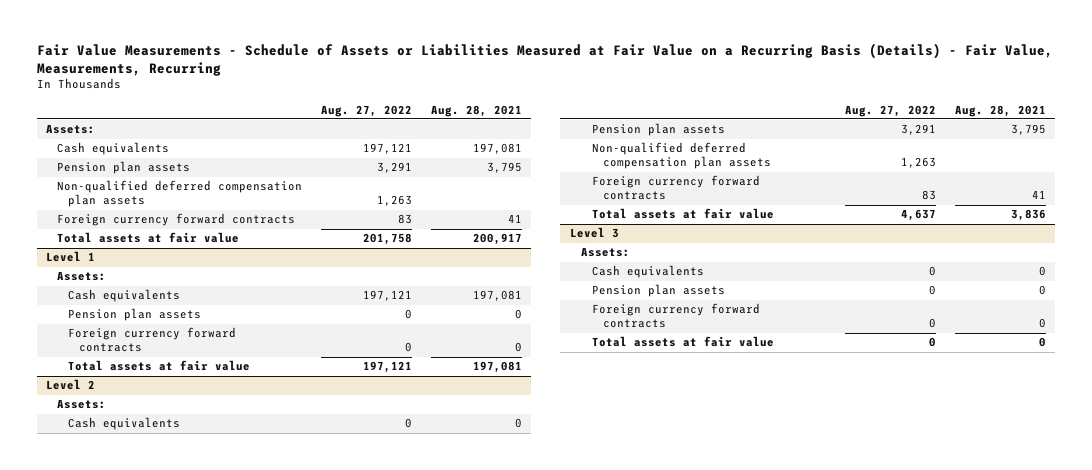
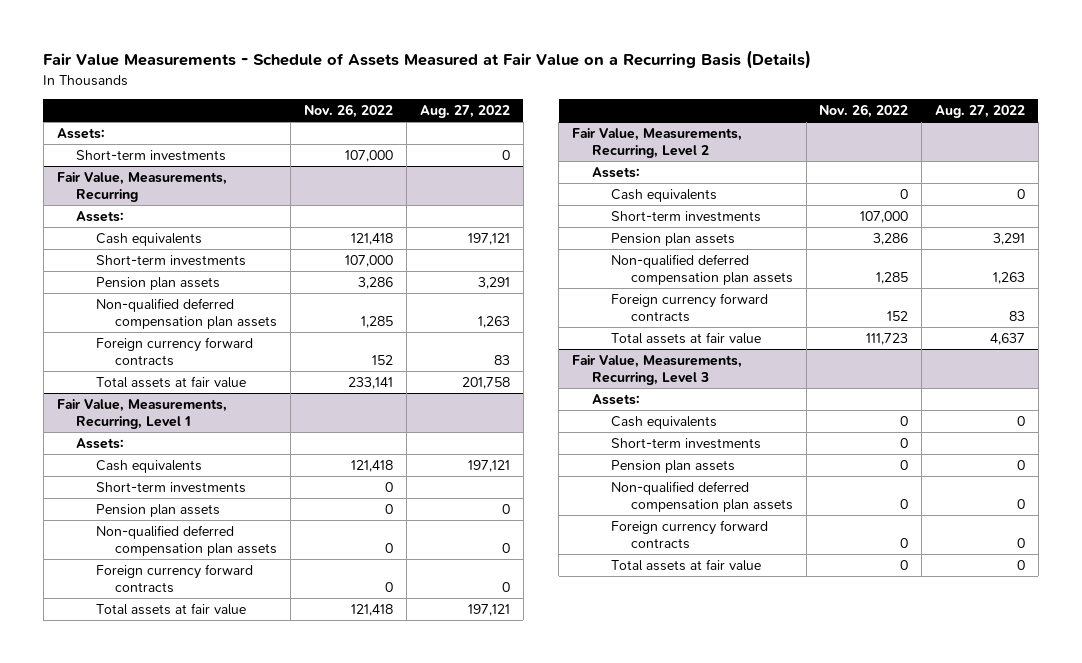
[36,42,1053,76] Fair Value Measurements - Schedule of Assets or Liabilities Measured at Fair Value on a Recurring Basis (Details) - Fair Value, Measurements, Recurring -> [43,50,812,70] Fair Value Measurements - Schedule of Assets Measured at Fair Value on a Recurring Basis (Details)
[430,104,522,117] Aug. 28, 2021 -> none
none -> [304,103,394,118] Nov. 26, 2022
none -> [76,150,227,162] Short-term investments
none -> [56,172,227,202] Fair Value, Measurements, Recurring
none -> [76,211,125,223] Assets:
none -> [95,255,246,267] Short-term investments
[46,251,96,263] Level 1 -> none
none -> [56,399,227,429] Fair Value, Measurements, Recurring, Level 1
none -> [95,482,246,494] Short-term investments
none -> [95,525,278,556] Non-qualified deferred compensation plan assets
[46,379,96,391] Level 2 -> none
none -> [571,128,742,158] Fair Value, Measurements, Recurring, Level 2
none -> [611,211,762,223] Short-term investments
[569,227,619,239] Level 3 -> none
none -> [571,355,742,385] Fair Value, Measurements, Recurring, Level 3
none -> [611,438,762,450] Short-term investments
none -> [611,481,793,512] Non-qualified deferred compensation plan assets

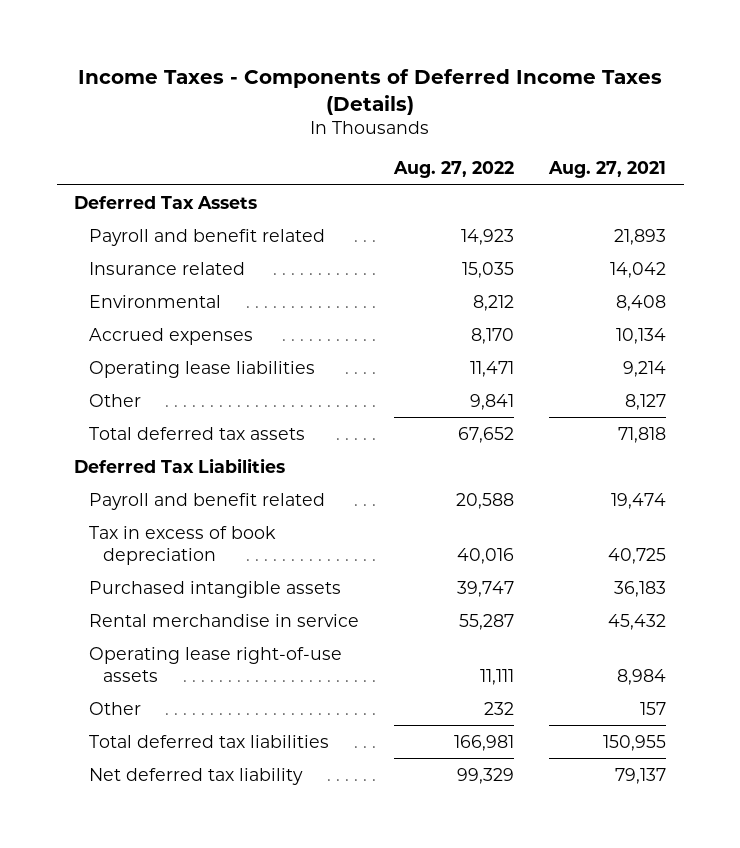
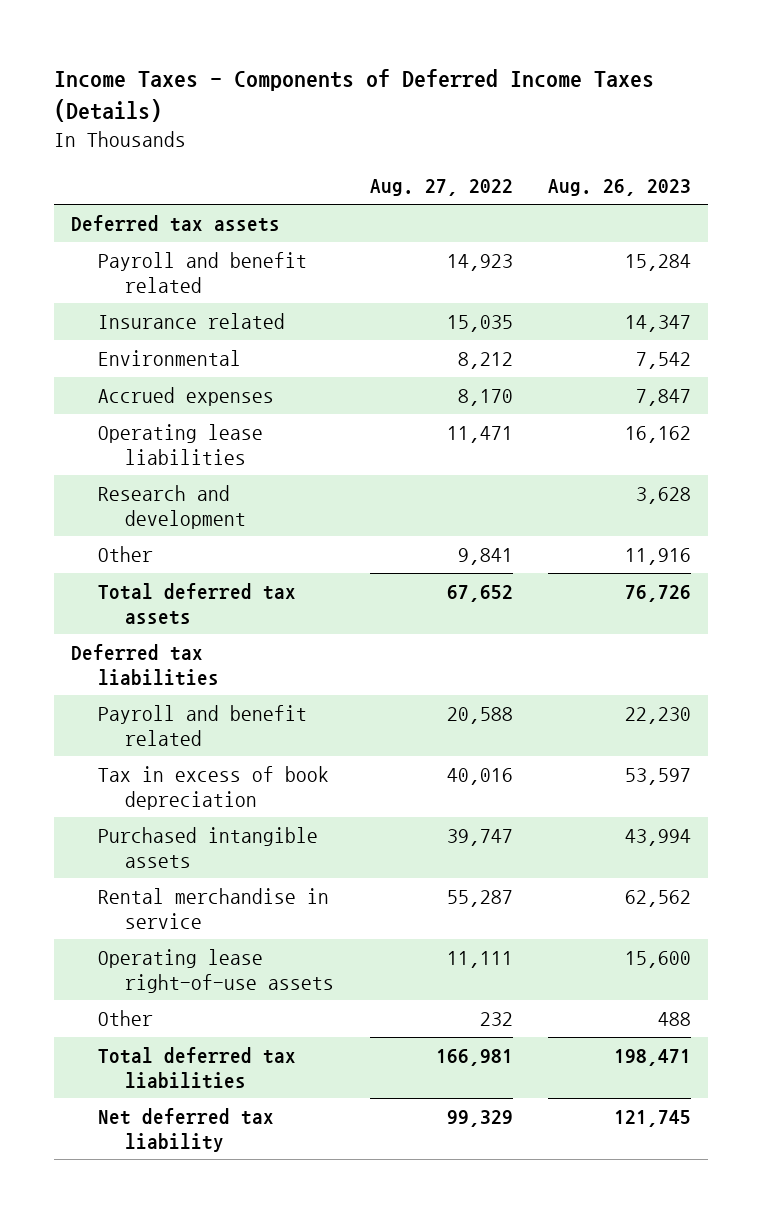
[548,161,667,179] Aug. 27, 2021 -> none
none -> [547,179,691,197] Aug. 26, 2023
[74,195,258,209] Deferred Tax Assets -> [71,215,281,233] Deferred tax assets
none -> [98,485,247,529] Research and development
[74,457,286,473] Deferred Tax Liabilities -> [71,644,220,686] Deferred tax liabilities

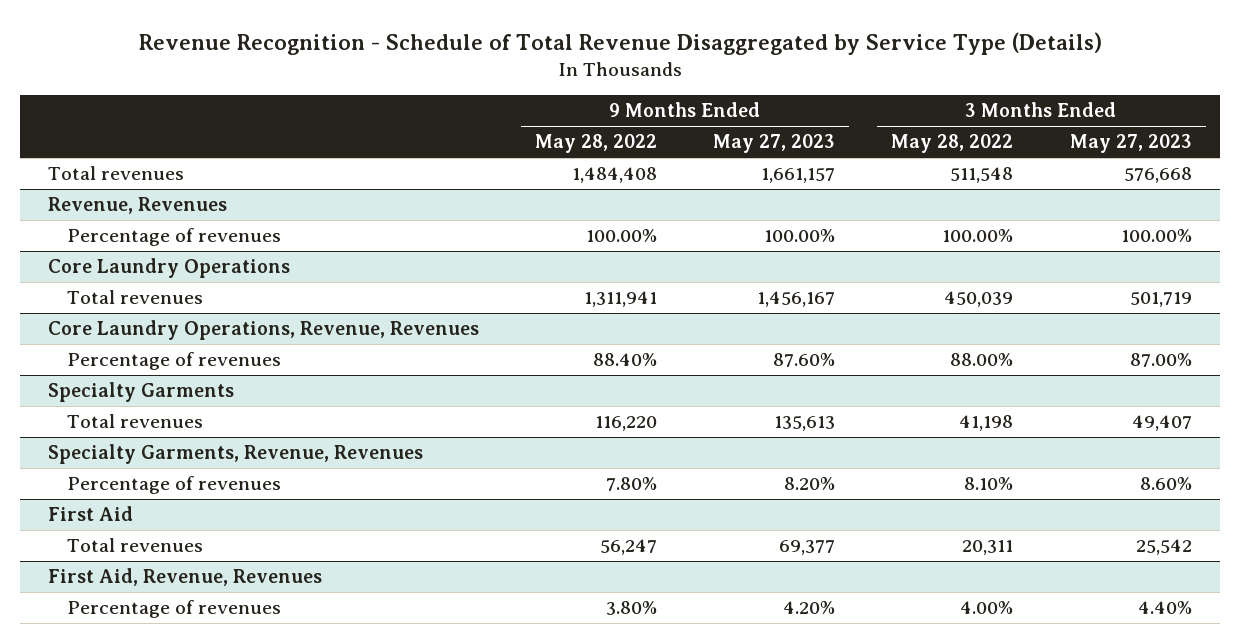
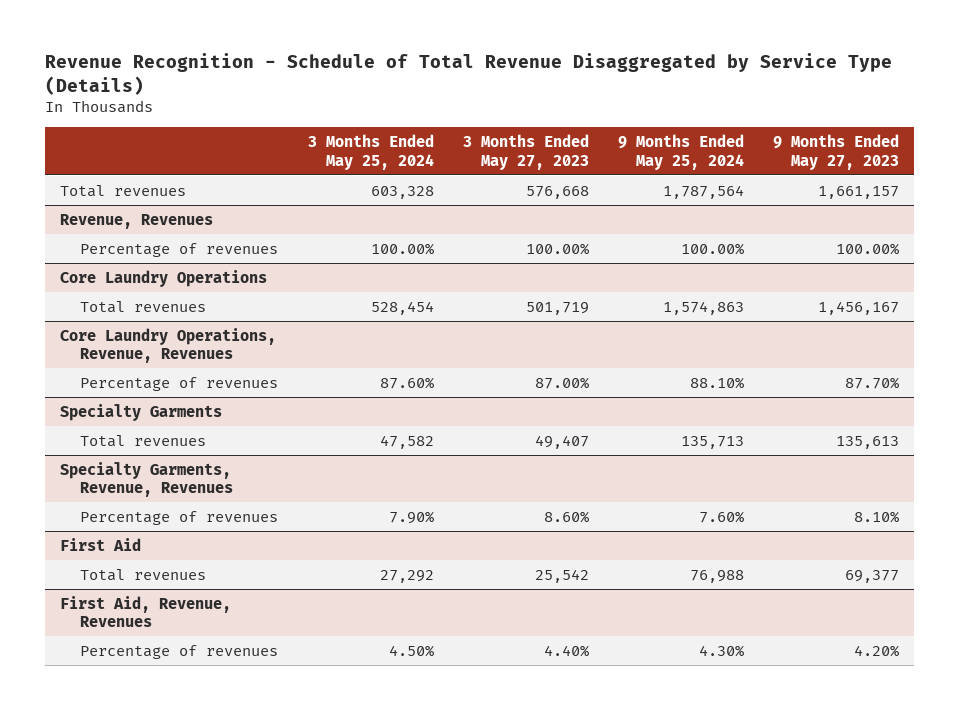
[535,134,658,154] May 28, 2022 -> none
[891,134,1014,154] May 28, 2022 -> none
none -> [307,133,434,170] 3 Months Ended May 25, 2024
none -> [617,133,744,170] 9 Months Ended May 25, 2024
[773,353,836,368] 87.60% -> [845,376,900,389] 87.70%
[784,477,836,491] 8.20% -> [854,510,900,523] 8.10%

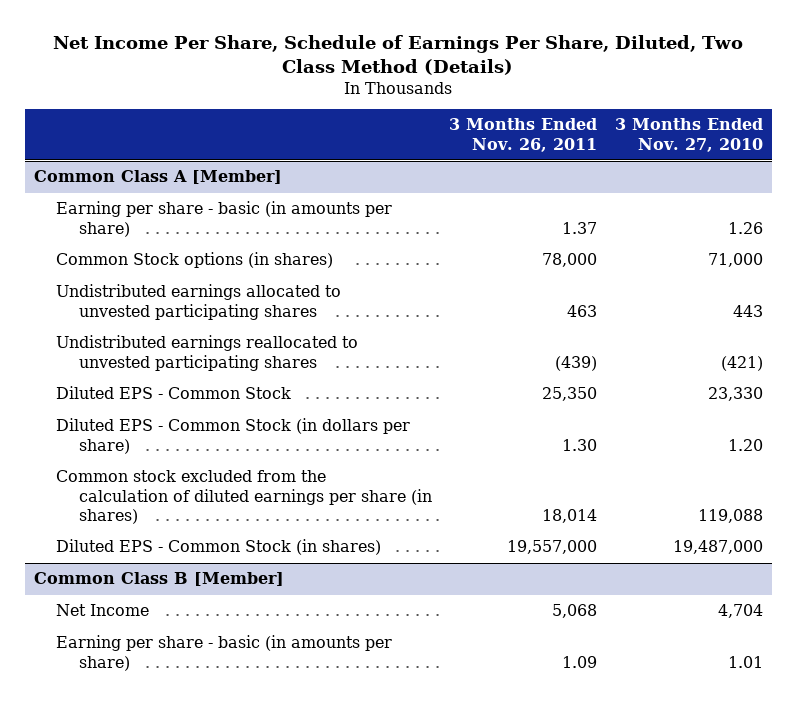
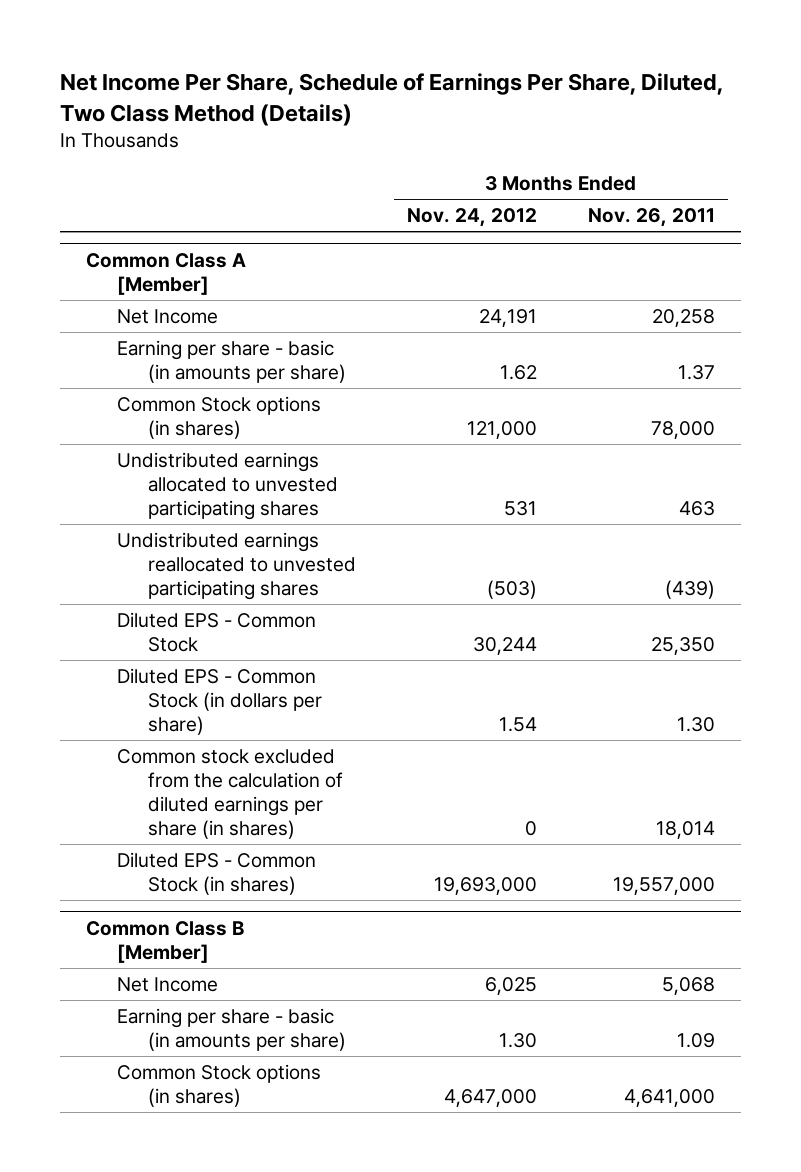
[614,118,763,152] 3 Months Ended Nov. 27, 2010 -> none
none -> [407,208,538,228] Nov. 24, 2012
none -> [116,309,218,325] Net Income
none -> [116,1064,321,1107] Common Stock options (in shares)

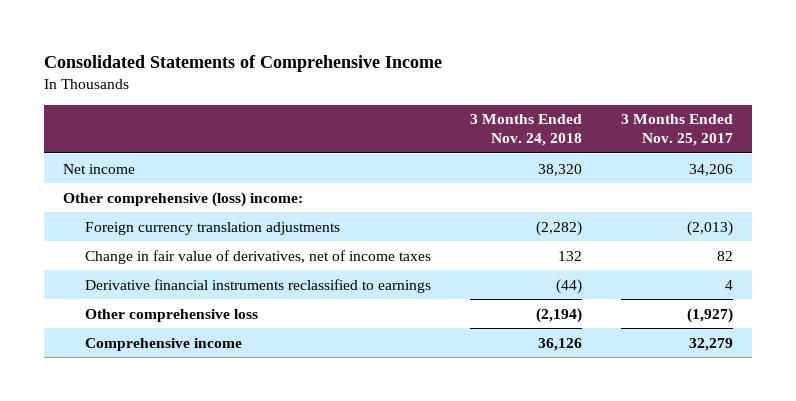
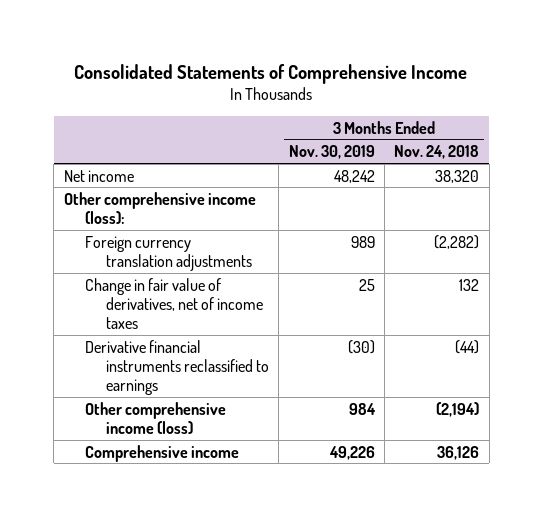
[620,114,733,147] 3 Months Ended Nov. 25, 2017 -> none
none -> [288,145,375,160] Nov. 30, 2019
[63,191,304,207] Other comprehensive (loss) income: -> [63,191,256,224] Other comprehensive income (loss):
[84,308,258,322] Other comprehensive loss -> [84,401,226,434] Other comprehensive income (loss)

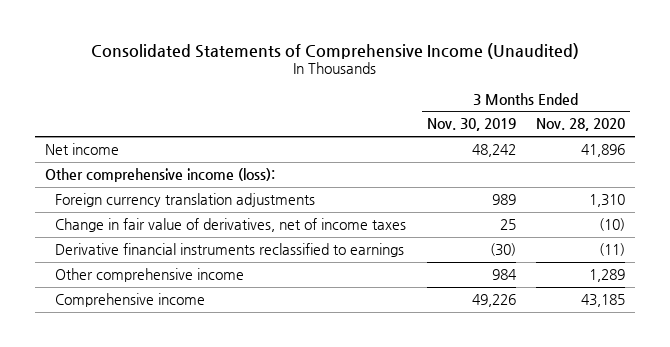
[74,63,468,84] Consolidated Statements of Comprehensive Income -> [91,42,580,59] Consolidated Statements of Comprehensive Income (Unaudited)
[394,145,480,160] Nov. 24, 2018 -> none
none -> [536,118,626,132] Nov. 28, 2020
[84,401,226,434] Other comprehensive income (loss) -> [55,267,245,282] Other comprehensive income

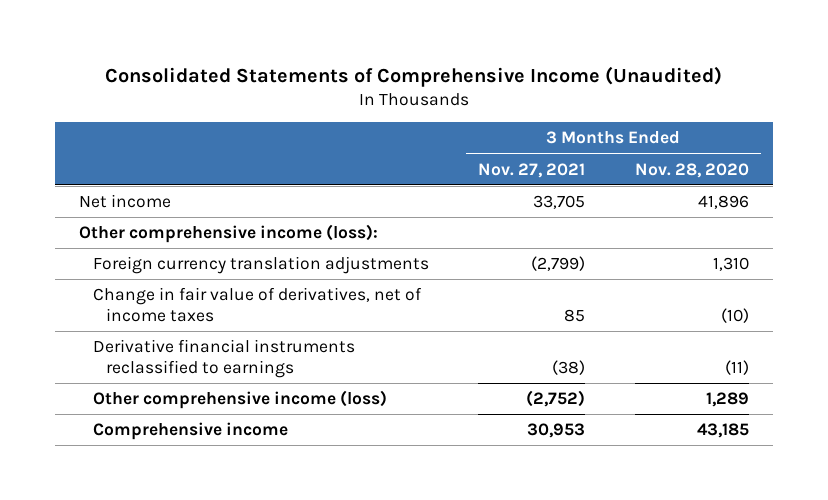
[426,118,516,132] Nov. 30, 2019 -> none
none -> [478,162,586,178] Nov. 27, 2021
[55,267,245,282] Other comprehensive income -> [92,390,387,410] Other comprehensive income (loss)

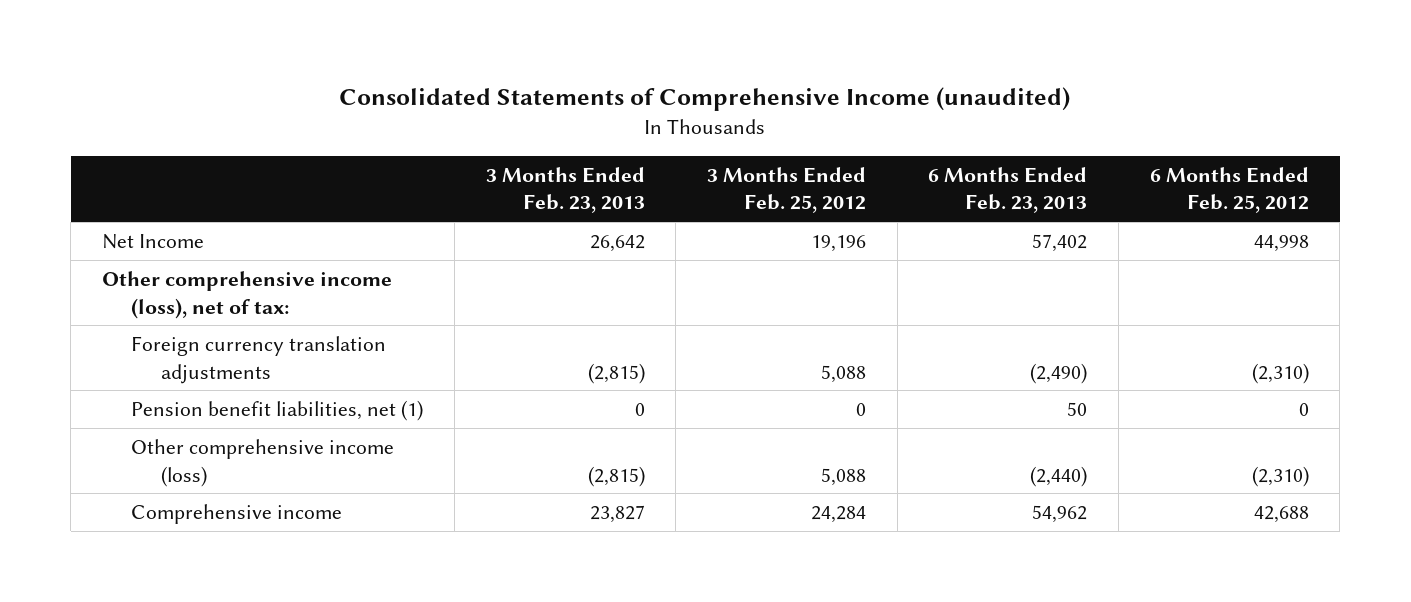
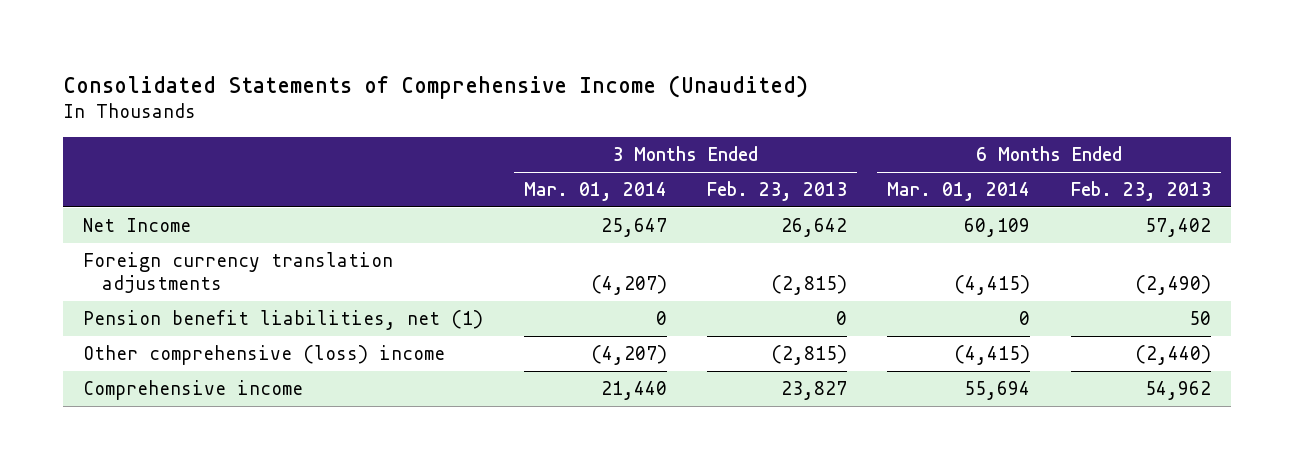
[339,86,1071,111] Consolidated Statements of Comprehensive Income (unaudited) -> [63,74,809,99] Consolidated Statements of Comprehensive Income (Unaudited)
[707,166,867,214] 3 Months Ended Feb. 25, 2012 -> none
[1149,166,1309,214] 6 Months Ended Feb. 25, 2012 -> none
none -> [523,182,667,202] Mar. 01, 2014
none -> [887,182,1031,202] Mar. 01, 2014
[102,270,393,319] Other comprehensive income (loss), net of tax: -> none
[131,438,395,487] Other comprehensive income (loss) -> [83,344,446,365] Other comprehensive (loss) income

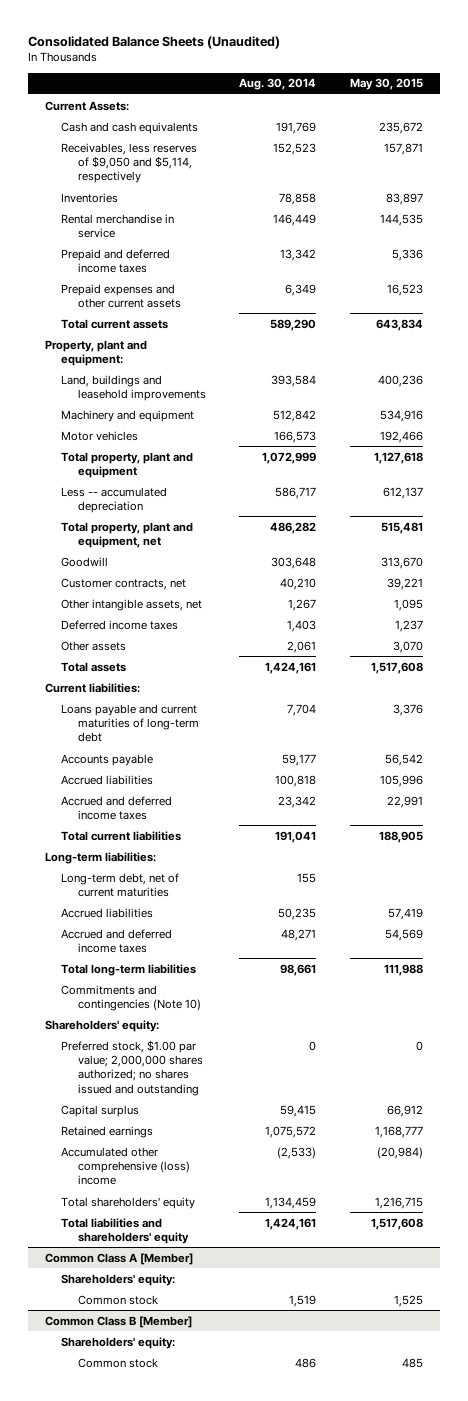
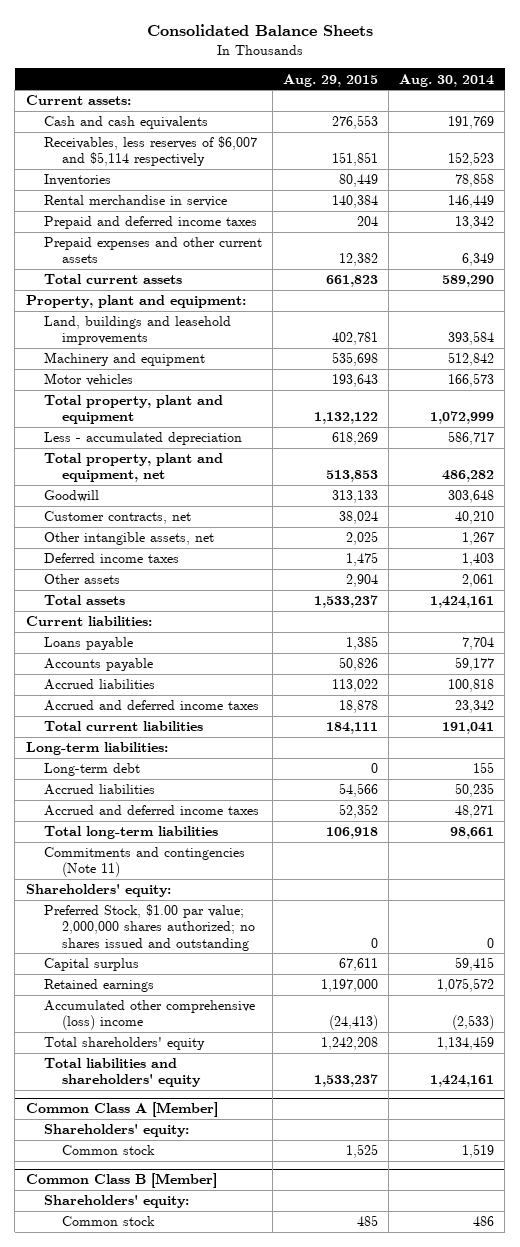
[28,35,281,49] Consolidated Balance Sheets (Unaudited) -> [146,24,373,37] Consolidated Balance Sheets
[349,78,423,91] May 30, 2015 -> none
none -> [282,73,378,87] Aug. 29, 2015
[45,100,130,111] Current Assets: -> [25,95,131,106] Current assets:
[61,142,198,184] Receivables, less reserves of $9,050 and $5,114, respectively -> [43,136,257,167] Receivables, less reserves of $6,007 and $5,114 respectively
[61,486,168,513] Less -- accumulated depreciation -> [43,432,242,446] Less - accumulated depreciation
[61,703,199,743] Loans payable and current maturities of long-term debt -> [43,637,133,651] Loans payable
[61,872,180,897] Long-term debt, net of current maturities -> [43,763,140,777] Long-term debt
[61,984,201,1011] Commitments and contingencies (Note 10) -> [43,847,245,878] Commitments and contingencies (Note 11)
[61,1039,203,1096] Preferred stock, $1.00 par value; 2,000,000 shares authorized; no shares issued and outstanding -> [43,904,255,951] Preferred Stock, $1.00 par value; 2,000,000 shares authorized; no shares issued and outstanding

